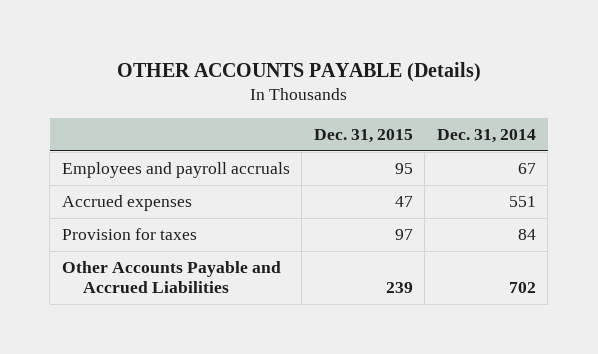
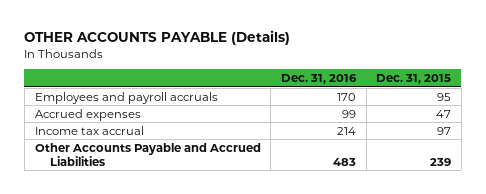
[436,128,536,143] Dec. 31, 2014 -> none
none -> [280,74,357,85] Dec. 31, 2016
[61,228,197,241] Provision for taxes -> [34,125,144,135] Income tax accrual

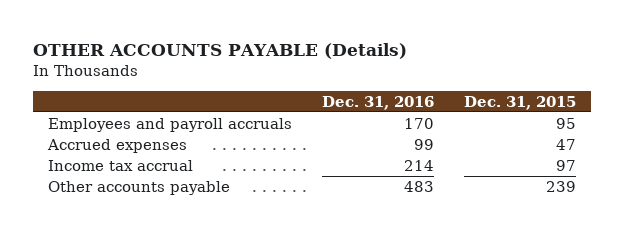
[34,142,261,166] Other Accounts Payable and Accrued Liabilities -> [48,180,231,195] Other accounts payable

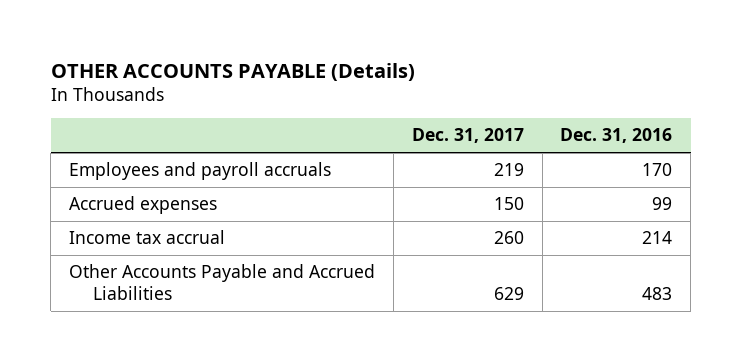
[464,95,577,110] Dec. 31, 2015 -> none
none -> [411,128,524,144] Dec. 31, 2017
[48,180,231,195] Other accounts payable -> [69,264,376,301] Other Accounts Payable and Accrued Liabilities

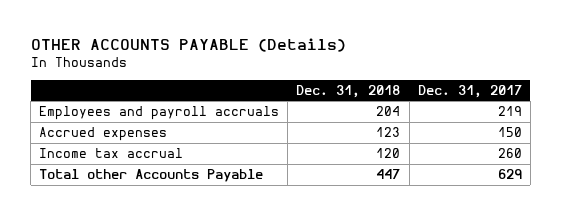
[560,128,673,144] Dec. 31, 2016 -> none
none -> [296,84,401,98] Dec. 31, 2018
[69,264,376,301] Other Accounts Payable and Accrued Liabilities -> [39,169,264,183] Total other Accounts Payable

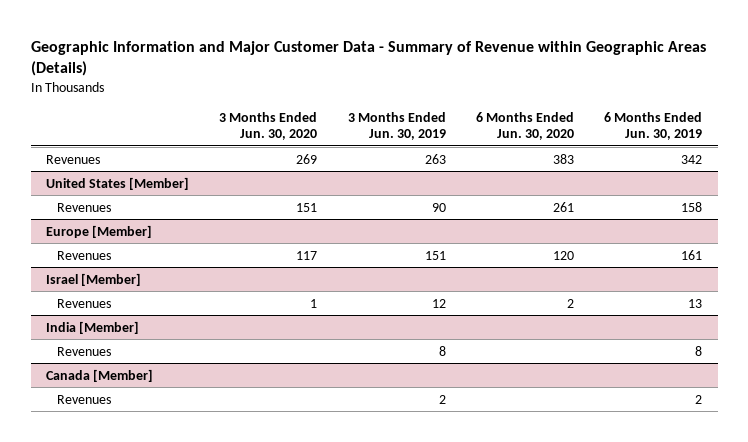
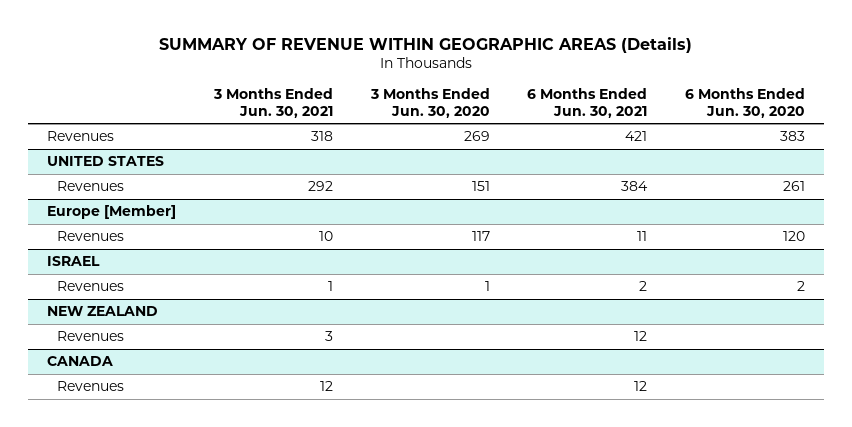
[30,41,706,77] Geographic Information and Major Customer Data - Summary of Revenue within Geographic Areas (Details) -> [159,36,693,53] SUMMARY OF REVENUE WITHIN GEOGRAPHIC AREAS (Details)
[347,112,446,140] 3 Months Ended Jun. 30, 2019 -> none
[604,112,703,140] 6 Months Ended Jun. 30, 2019 -> none
none -> [212,88,333,118] 3 Months Ended Jun. 30, 2021
none -> [527,88,648,118] 6 Months Ended Jun. 30, 2021
[46,176,190,190] United States [Member] -> [47,156,165,167] UNITED STATES
[46,272,142,286] Israel [Member] -> [47,256,101,267] ISRAEL
[46,320,140,334] India [Member] -> none
none -> [47,306,159,317] NEW ZEALAND
[46,368,154,382] Canada [Member] -> [47,356,114,367] CANADA

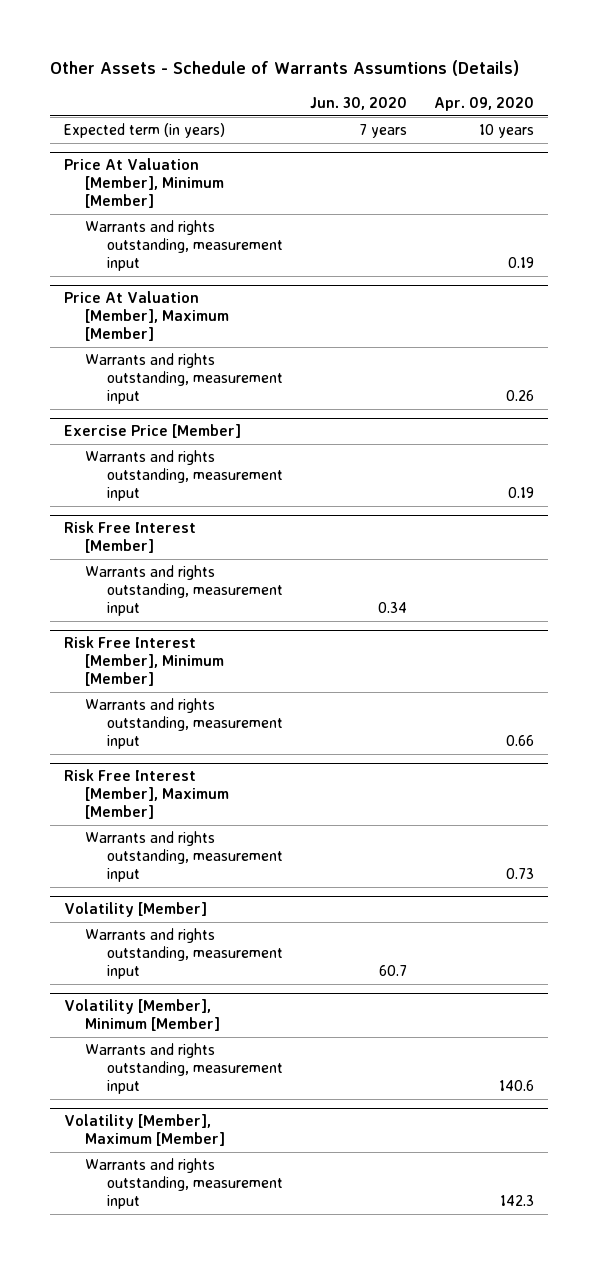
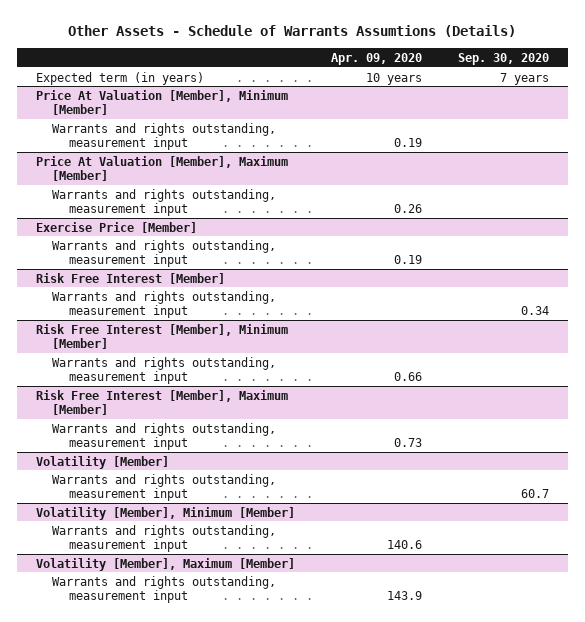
[309,96,407,110] Jun. 30, 2020 -> none
none -> [458,53,550,66] Sep. 30, 2020
[500,1195,535,1207] 142.3 -> [386,591,422,601] 143.9

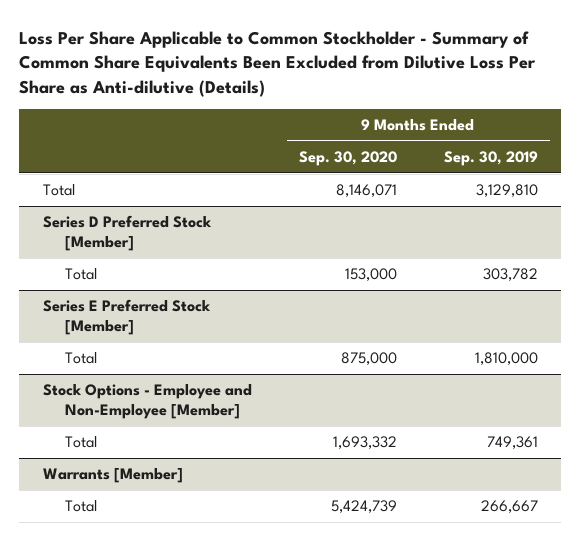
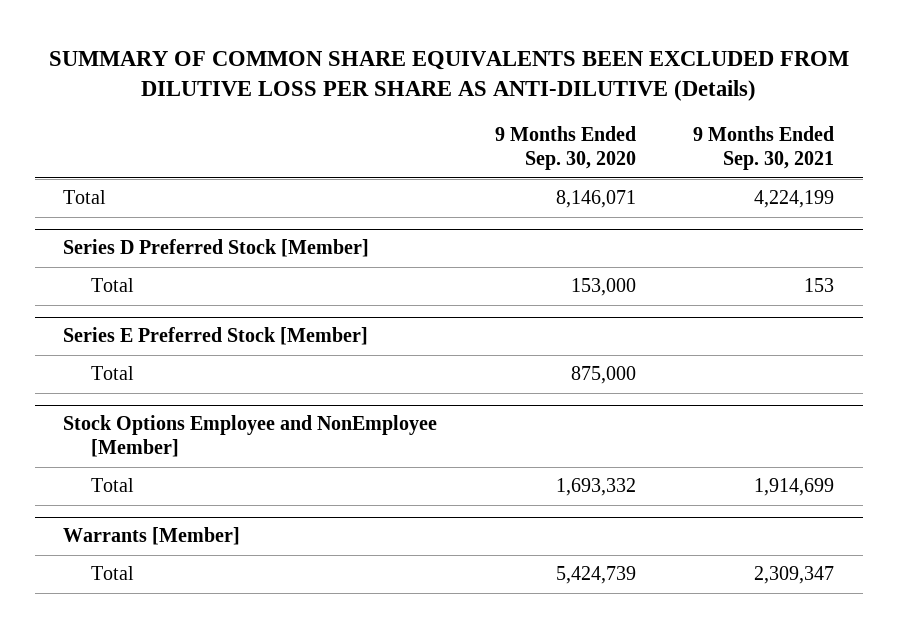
[19,30,537,97] Loss Per Share Applicable to Common Stockholder - Summary of Common Share Equivalents Been Excluded from Dilutive Loss Per Share as Anti-dilutive (Details) -> [48,50,849,102] SUMMARY OF COMMON SHARE EQUIVALENTS BEEN EXCLUDED FROM DILUTIVE LOSS PER SHARE AS ANTI-DILUTIVE (Details)
[443,151,538,167] Sep. 30, 2019 -> none
none -> [693,126,835,171] 9 Months Ended Sep. 30, 2021
[42,384,252,419] Stock Options - Employee and Non-Employee [Member] -> [63,415,438,458] Stock Options Employee and NonEmployee [Member]

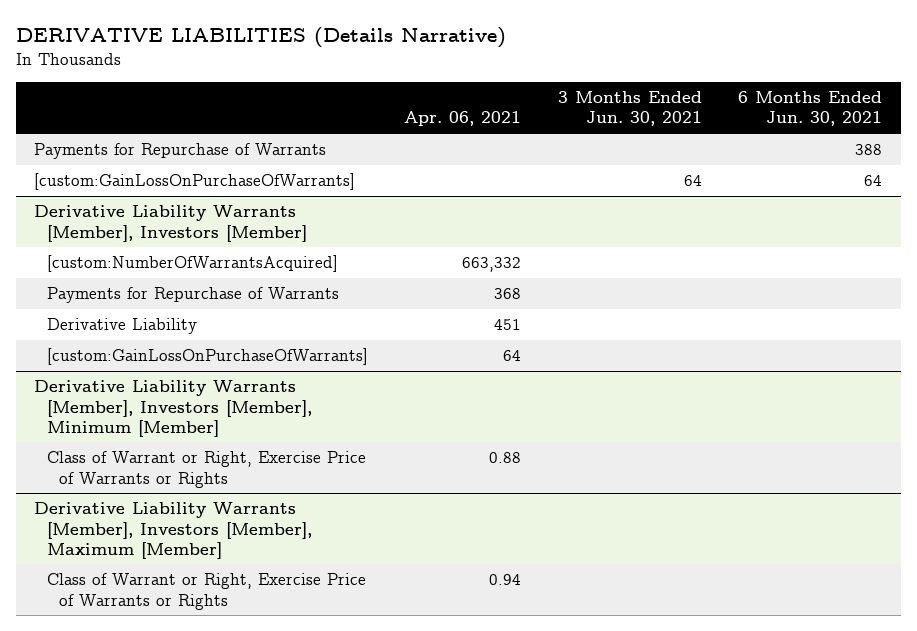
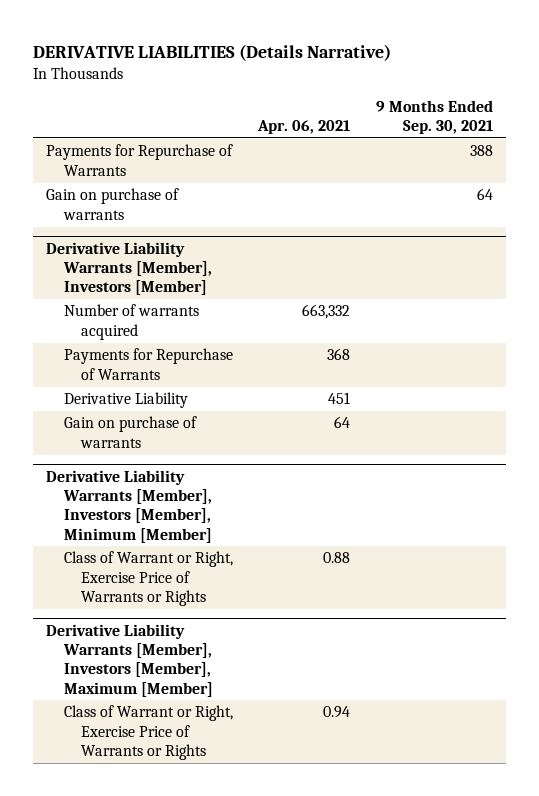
[557,91,702,127] 3 Months Ended Jun. 30, 2021 -> none
[738,91,883,127] 6 Months Ended Jun. 30, 2021 -> none
none -> [376,99,494,134] 9 Months Ended Sep. 30, 2021
[34,173,356,191] [custom:GainLossOnPurchaseOfWarrants] -> [46,188,180,220] Gain on purchase of warrants
[46,255,338,273] [custom:NumberOfWarrantsAcquired] -> [63,304,199,340] Number of warrants acquired
[46,348,368,366] [custom:GainLossOnPurchaseOfWarrants] -> [63,416,197,448] Gain on purchase of warrants

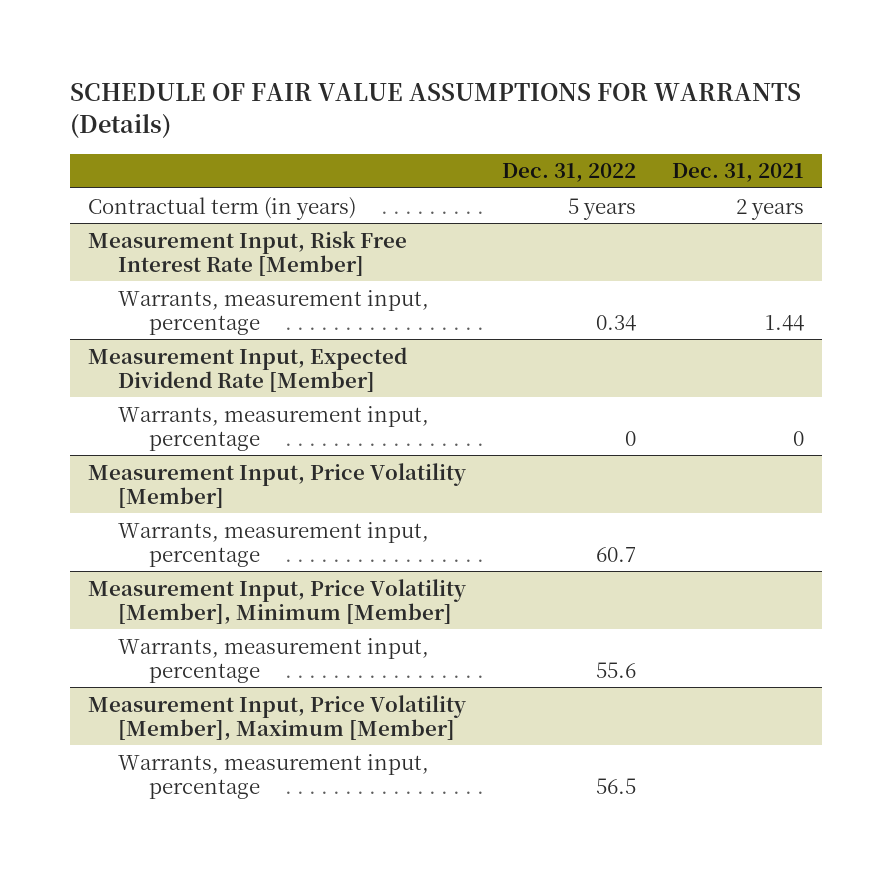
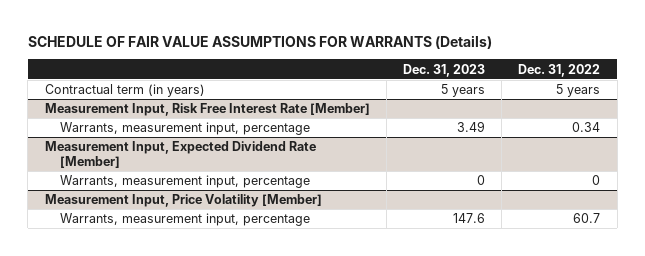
[672,163,805,183] Dec. 31, 2021 -> none
none -> [402,63,485,77] Dec. 31, 2023
[87,578,466,624] Measurement Input, Price Volatility [Member], Minimum [Member] -> none
[118,637,430,683] Warrants, measurement input, percentage -> none
[87,694,466,740] Measurement Input, Price Volatility [Member], Maximum [Member] -> none
[118,753,430,799] Warrants, measurement input, percentage -> none

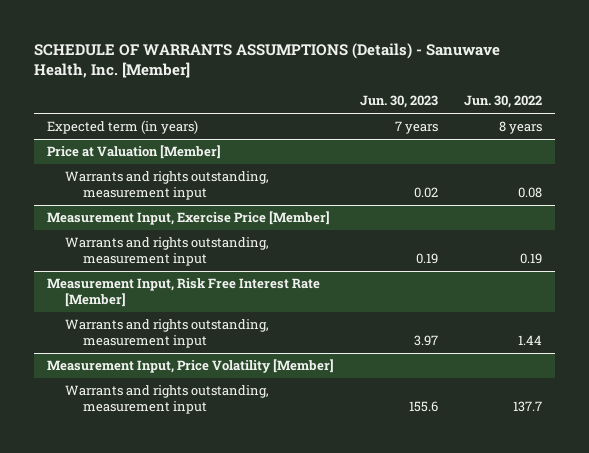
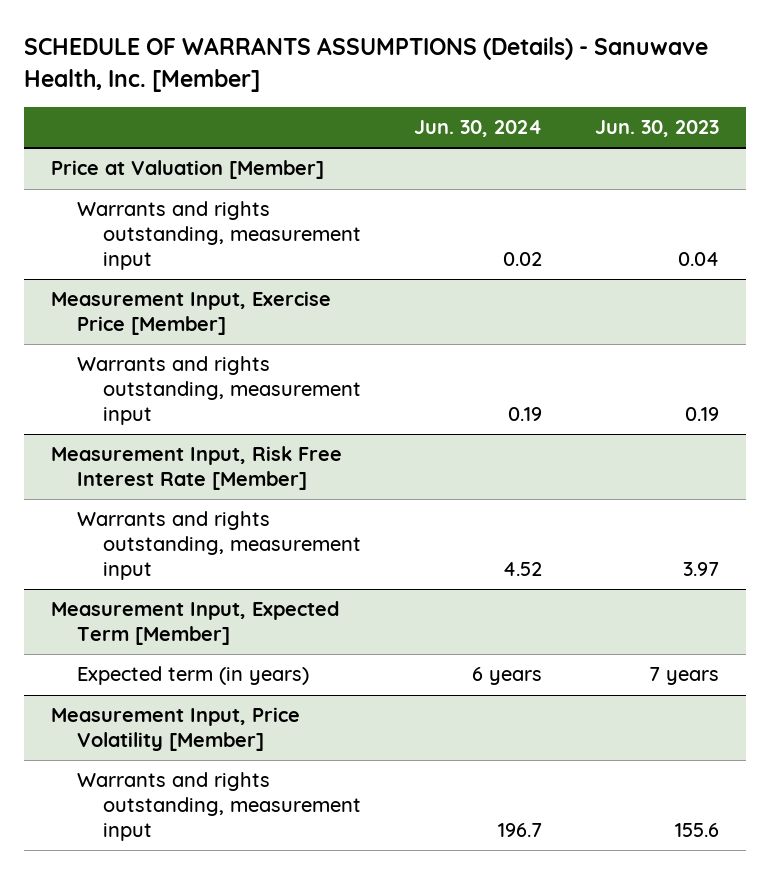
[463,95,542,109] Jun. 30, 2022 -> none
none -> [414,120,543,138] Jun. 30, 2024
[47,120,199,135] Expected term (in years) -> none
[413,187,438,199] 0.02 -> [678,251,720,266] 0.04
none -> [50,601,339,646] Measurement Input, Expected Term [Member]
none -> [77,666,310,686] Expected term (in years)

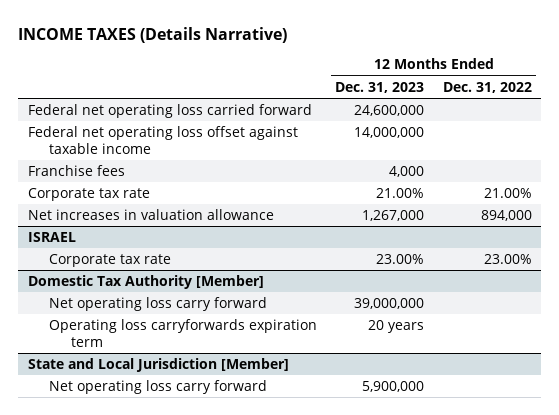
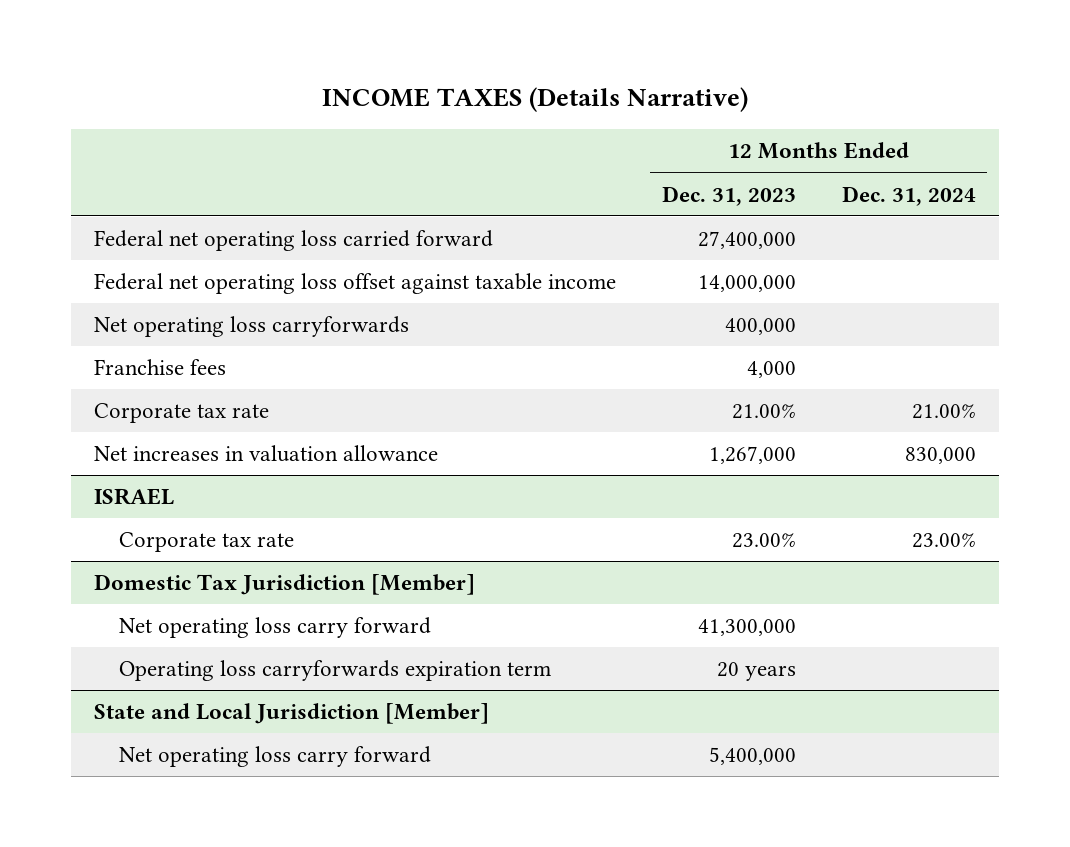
[442,81,532,93] Dec. 31, 2022 -> none
none -> [841,185,976,206] Dec. 31, 2024
[354,105,425,117] 24,600,000 -> [697,231,796,250] 27,400,000
none -> [93,316,409,338] Net operating loss carryforwards
[27,275,264,290] Domestic Tax Authority [Member] -> [93,574,475,596] Domestic Tax Jurisdiction [Member]
[354,298,425,310] 39,000,000 -> [697,619,796,637] 41,300,000
[362,381,425,393] 5,900,000 -> [708,747,796,766] 5,400,000

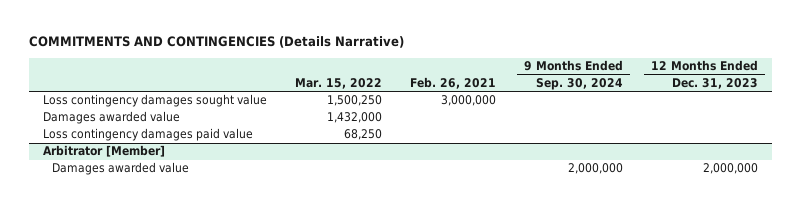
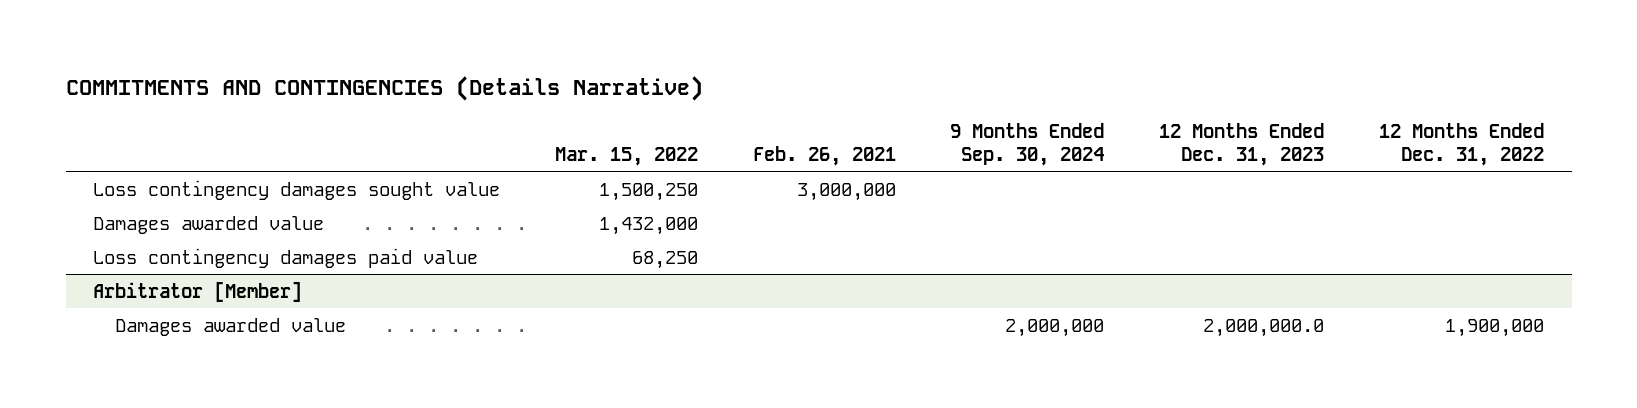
none -> [1379,122,1545,167] 12 Months Ended Dec. 31, 2022
[703,163,759,175] 2,000,000 -> [1203,318,1325,337] 2,000,000.0

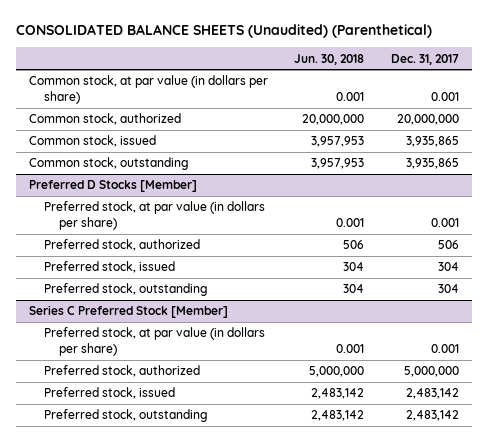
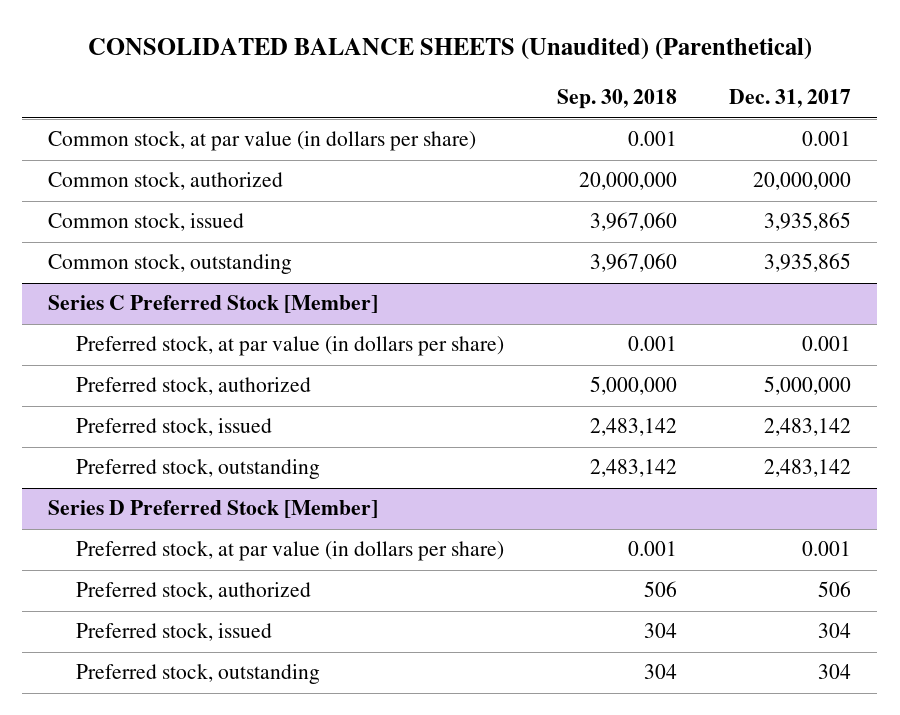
[294,53,365,65] Jun. 30, 2018 -> none
none -> [556,89,677,110] Sep. 30, 2018
[29,180,198,193] Preferred D Stocks [Member] -> none
[44,201,266,230] Preferred stock, at par value (in dollars per share) -> none
[44,239,201,252] Preferred stock, authorized -> none
[44,261,176,274] Preferred stock, issued -> none
[44,283,209,297] Preferred stock, outstanding -> none
none -> [48,500,379,519] Series D Preferred Stock [Member]
none -> [76,541,505,562] Preferred stock, at par value (in dollars per share)
none -> [76,582,312,601] Preferred stock, authorized
none -> [76,623,273,642] Preferred stock, issued
none -> [76,664,321,685] Preferred stock, outstanding

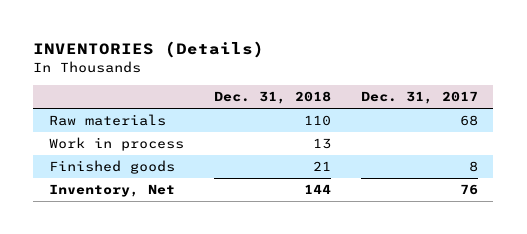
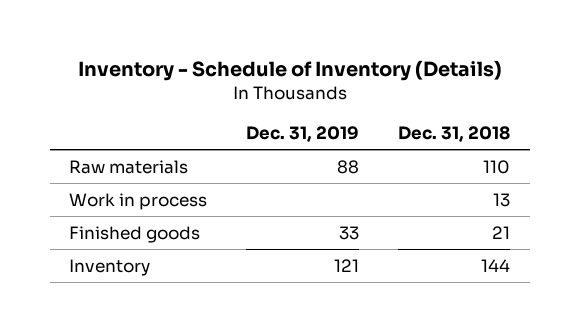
[33,40,265,58] INVENTORIES (Details) -> [77,60,502,82] Inventory - Schedule of Inventory (Details)
[361,91,479,105] Dec. 31, 2017 -> none
none -> [246,125,360,142] Dec. 31, 2019
[48,184,175,198] Inventory, Net -> [69,258,151,276] Inventory

